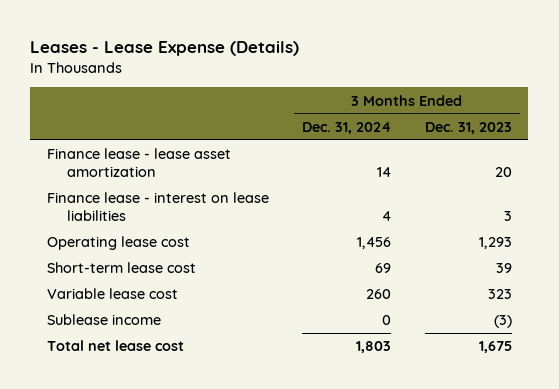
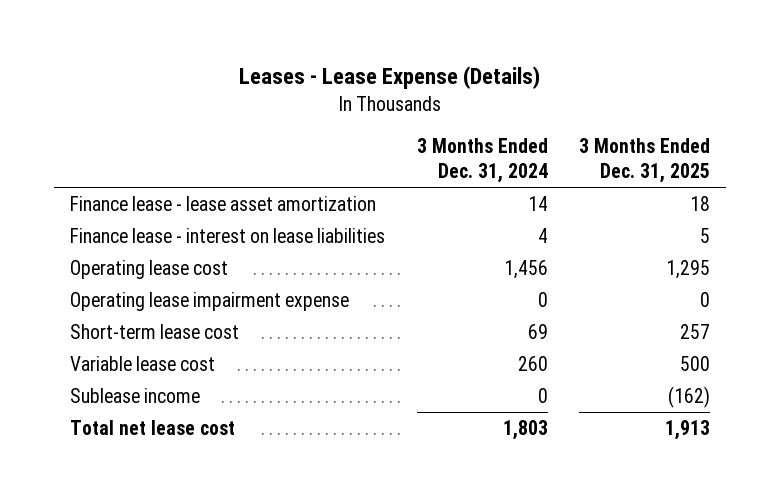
[424,121,512,134] Dec. 31, 2023 -> none
none -> [579,138,711,184] 3 Months Ended Dec. 31, 2025
none -> [69,292,349,312] Operating lease impairment expense

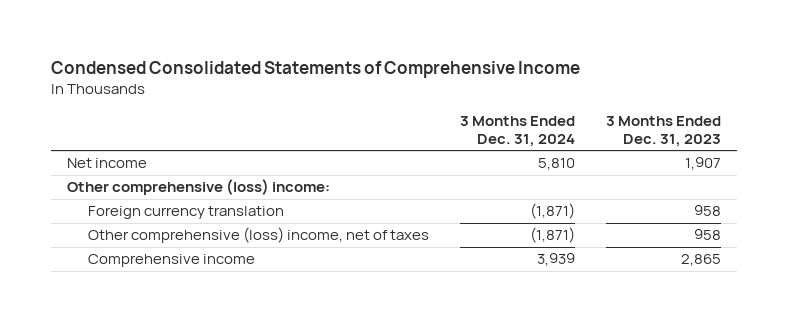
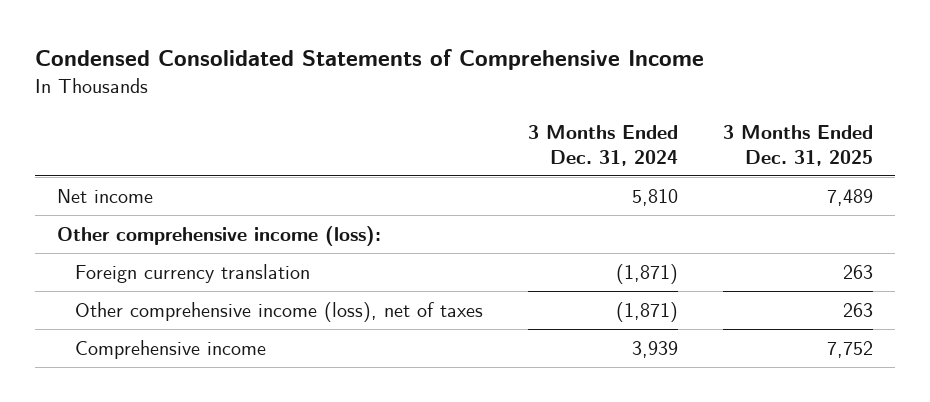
[605,116,721,147] 3 Months Ended Dec. 31, 2023 -> none
none -> [722,124,873,166] 3 Months Ended Dec. 31, 2025
[66,179,330,196] Other comprehensive (loss) income: -> [57,226,382,247] Other comprehensive income (loss):
[87,227,429,244] Other comprehensive (loss) income, net of taxes -> [75,302,484,323] Other comprehensive income (loss), net of taxes

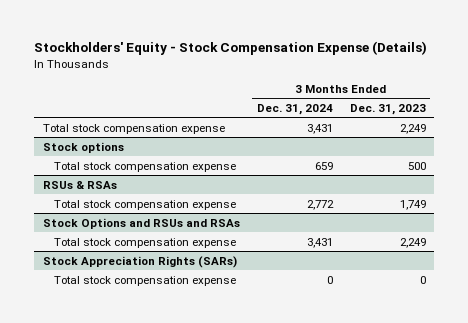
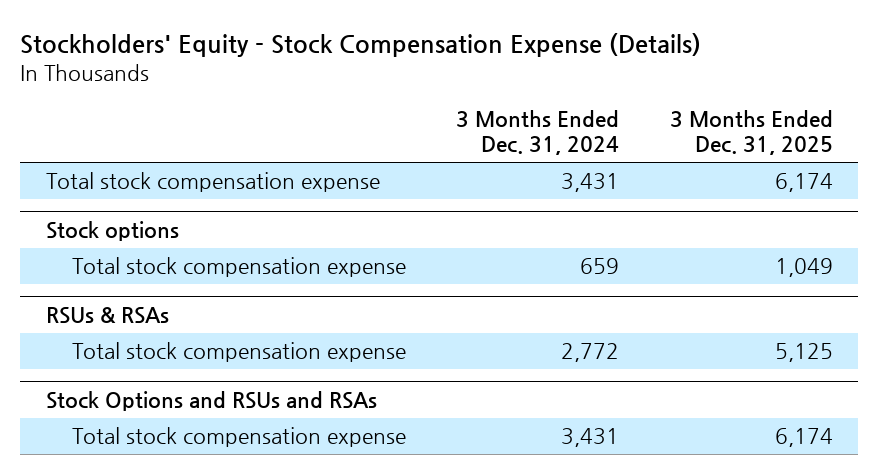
[349,103,426,115] Dec. 31, 2023 -> none
none -> [669,109,833,156] 3 Months Ended Dec. 31, 2025
[42,255,237,268] Stock Appreciation Rights (SARs) -> none
[53,275,236,286] Total stock compensation expense -> none

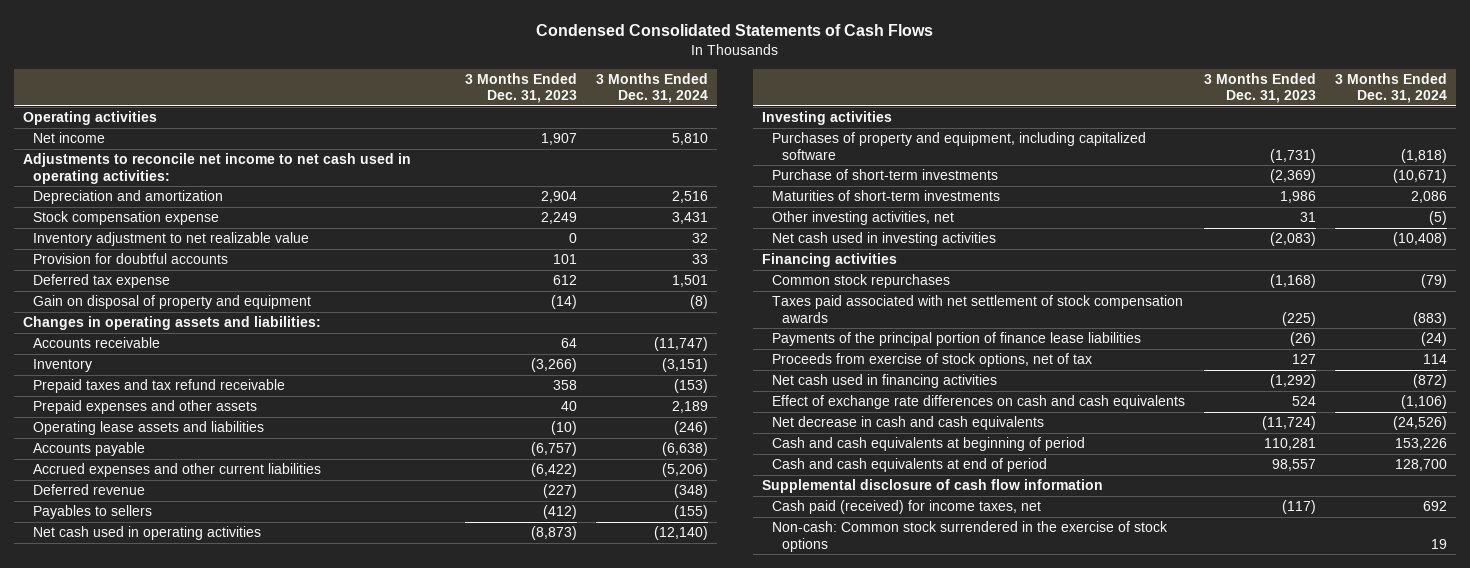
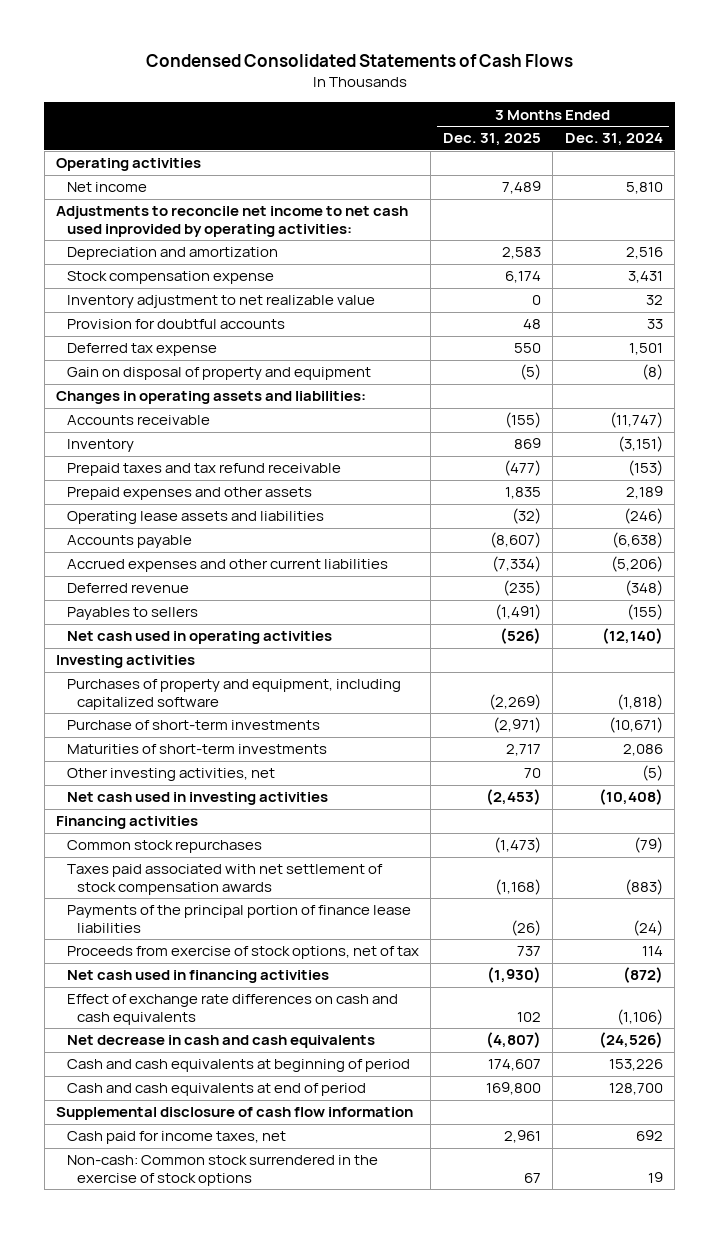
[465,73,578,104] 3 Months Ended Dec. 31, 2023 -> none
none -> [442,133,541,147] Dec. 31, 2025
[23,153,412,184] Adjustments to reconcile net income to net cash used in operating activities: -> [56,206,409,237] Adjustments to reconcile net income to net cash used inprovided by operating activities:
[772,500,1042,515] Cash paid (received) for income taxes, net -> [66,1131,286,1145] Cash paid for income taxes, net

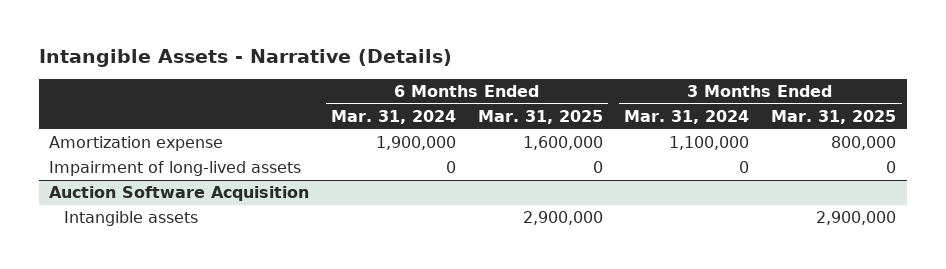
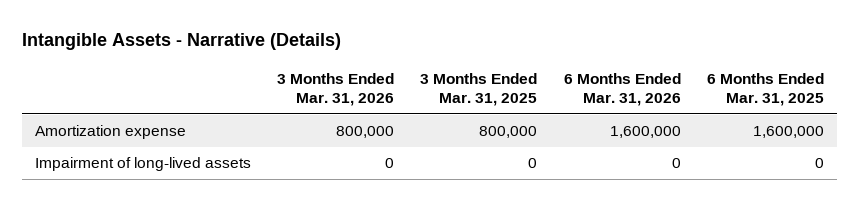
[331,110,457,125] Mar. 31, 2024 -> none
[624,110,750,125] Mar. 31, 2024 -> none
none -> [277,72,395,107] 3 Months Ended Mar. 31, 2026
none -> [563,72,681,107] 6 Months Ended Mar. 31, 2026
[49,186,310,202] Auction Software Acquisition -> none
[64,211,199,227] Intangible assets -> none

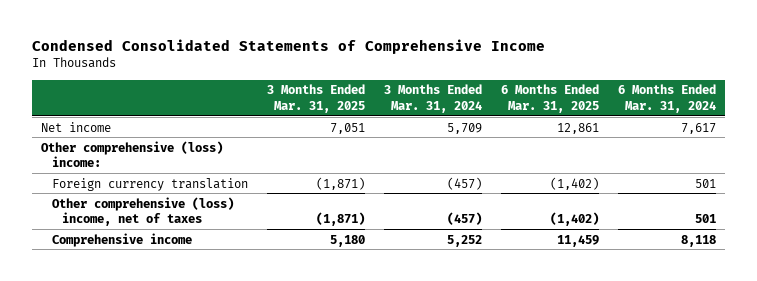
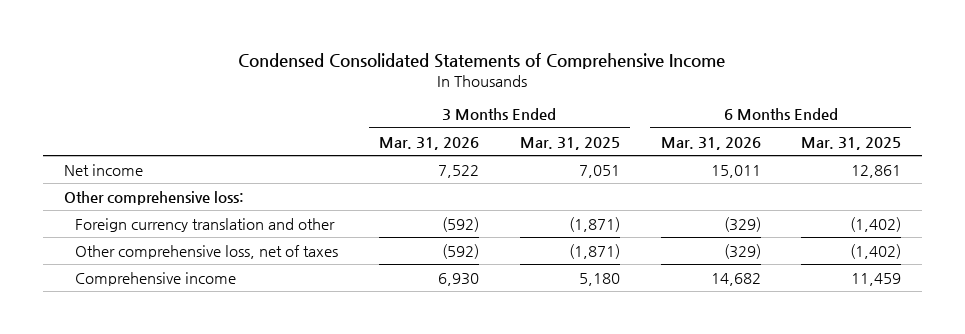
[383,84,482,113] 3 Months Ended Mar. 31, 2024 -> none
[617,84,716,113] 6 Months Ended Mar. 31, 2024 -> none
none -> [379,136,480,150] Mar. 31, 2026
none -> [660,136,761,150] Mar. 31, 2026
[41,140,224,167] Other comprehensive (loss) income: -> [63,190,244,205] Other comprehensive loss:
[51,177,248,191] Foreign currency translation -> [75,217,336,232] Foreign currency translation and other
[51,196,234,226] Other comprehensive (loss) income, net of taxes -> [75,244,339,259] Other comprehensive loss, net of taxes

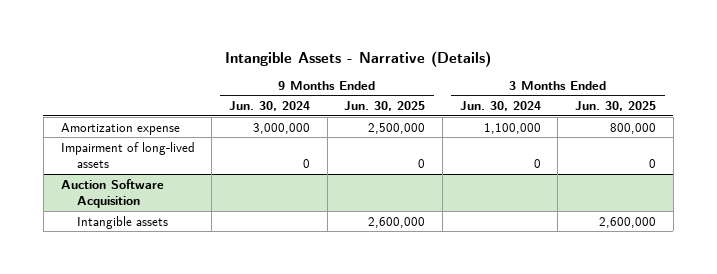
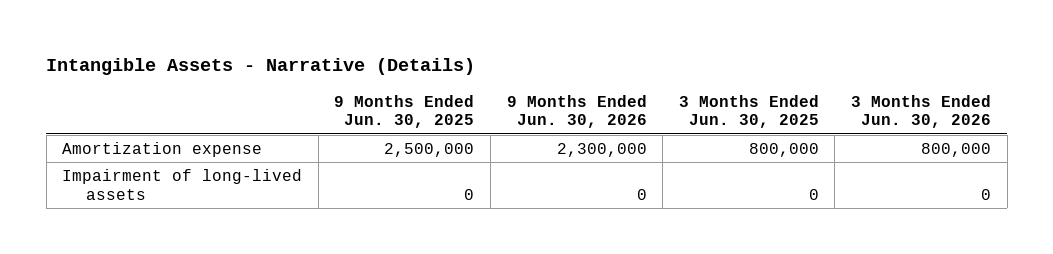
[228,101,310,112] Jun. 30, 2024 -> none
[459,101,541,112] Jun. 30, 2024 -> none
none -> [506,94,647,129] 9 Months Ended Jun. 30, 2026
none -> [850,94,991,129] 3 Months Ended Jun. 30, 2026
[60,178,164,208] Auction Software Acquisition -> none
[77,215,169,229] Intangible assets -> none

